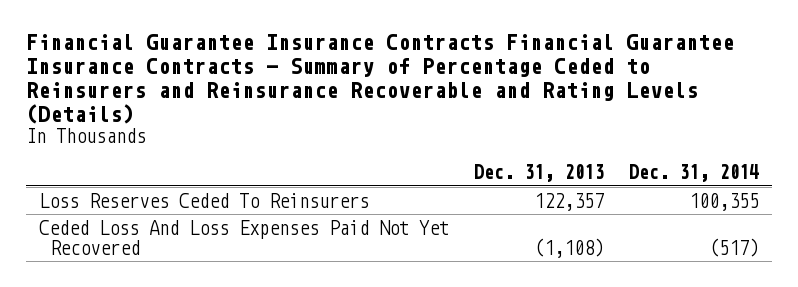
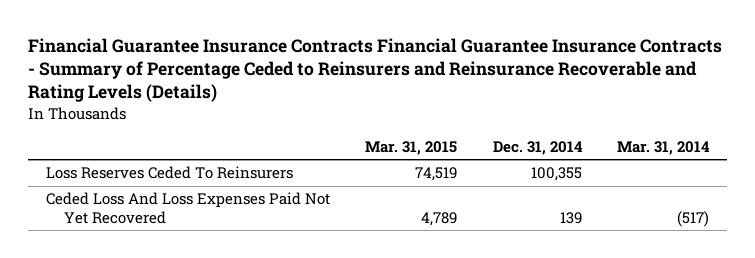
[474,164,605,183] Dec. 31, 2013 -> none
none -> [365,140,458,155] Mar. 31, 2015
none -> [617,140,711,155] Mar. 31, 2014
[709,237,760,257] (517) -> [559,211,582,224] 139

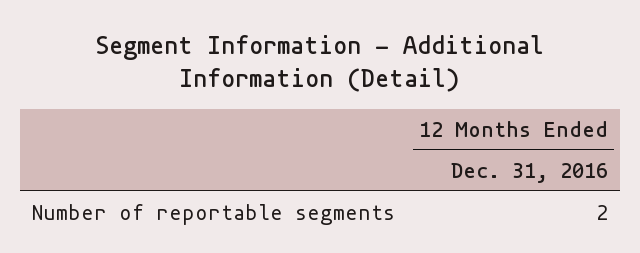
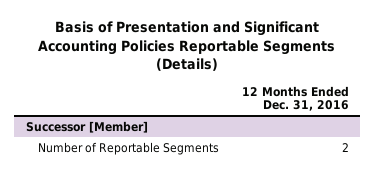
[95,34,545,93] Segment Information - Additional Information (Detail) -> [38,21,336,71] Basis of Presentation and Significant Accounting Policies Reportable Segments (Details)
none -> [25,120,148,133] Successor [Member]
[31,203,395,225] Number of reportable segments -> [37,141,219,155] Number of Reportable Segments

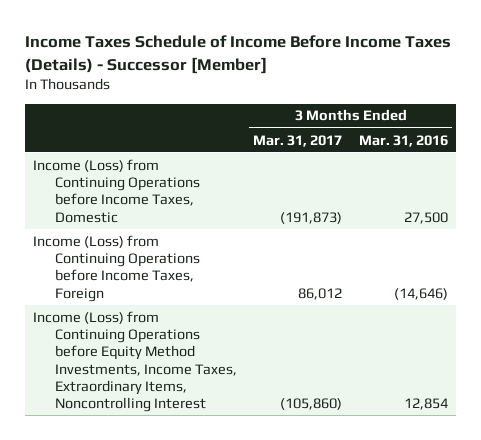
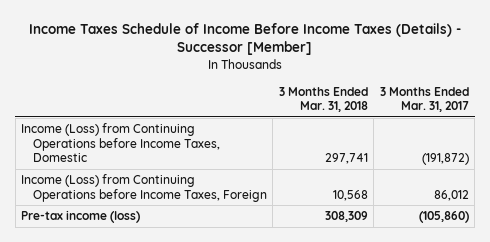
[358,134,448,147] Mar. 31, 2016 -> none
none -> [278,86,368,112] 3 Months Ended Mar. 31, 2018
[280,211,343,224] (191,873) -> [421,152,469,165] (191,872)
[32,310,237,413] Income (Loss) from Continuing Operations before Equity Method Investments, Income Taxes, Extraordinary Items, Noncontrolling Interest -> [21,210,141,224] Pre-tax income (loss)

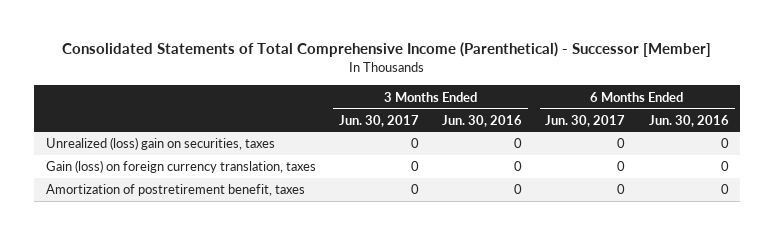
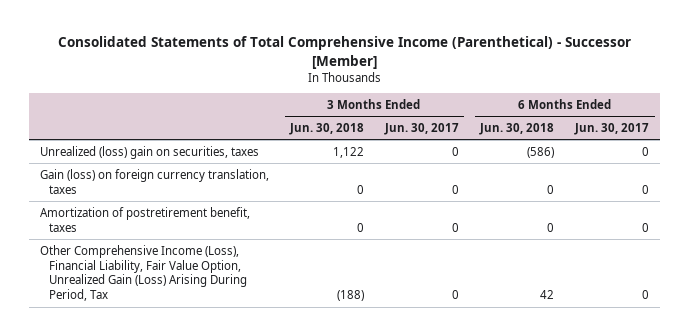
[442,114,523,127] Jun. 30, 2016 -> none
[648,114,729,127] Jun. 30, 2016 -> none
none -> [288,122,364,135] Jun. 30, 2018
none -> [479,122,555,135] Jun. 30, 2018
none -> [39,244,247,302] Other Comprehensive Income (Loss), Financial Liability, Fair Value Option, Unrealized Gain (Loss) Arising During Period, Tax

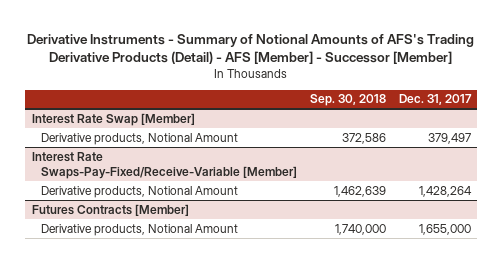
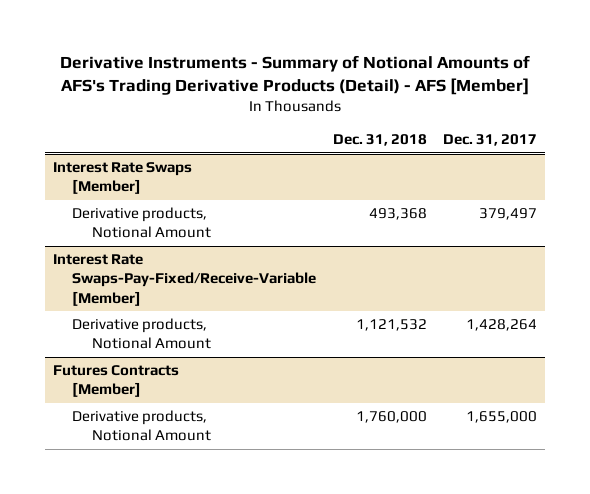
[27,33,475,65] Derivative Instruments - Summary of Notional Amounts of AFS's Trading Derivative Products (Detail) - AFS [Member] - Successor [Member] -> [59,54,530,95] Derivative Instruments - Summary of Notional Amounts of AFS's Trading Derivative Products (Detail) - AFS [Member]
[309,94,386,107] Sep. 30, 2018 -> none
none -> [332,133,427,146] Dec. 31, 2018
[32,112,196,126] Interest Rate Swap [Member] -> [52,162,192,195] Interest Rate Swaps [Member]

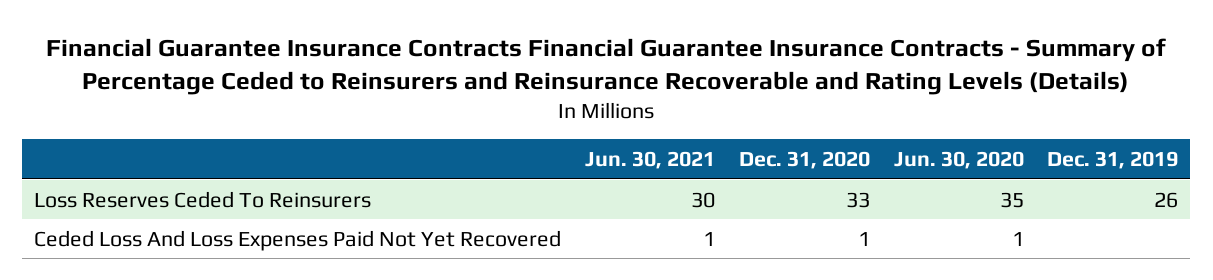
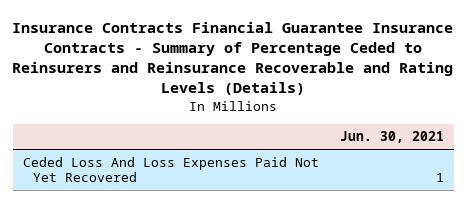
[46,37,1167,96] Financial Guarantee Insurance Contracts Financial Guarantee Insurance Contracts - Summary of Percentage Ceded to Reinsurers and Reinsurance Recoverable and Rating Levels (Details) -> [12,21,454,96] Insurance Contracts Financial Guarantee Insurance Contracts - Summary of Percentage Ceded to Reinsurers and Reinsurance Recoverable and Rating Levels (Details)
[738,151,870,170] Dec. 31, 2020 -> none
[893,151,1024,170] Jun. 30, 2020 -> none
[1047,151,1179,170] Dec. 31, 2019 -> none
[34,190,372,208] Loss Reserves Ceded To Reinsurers -> none

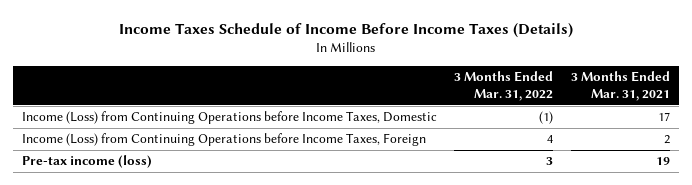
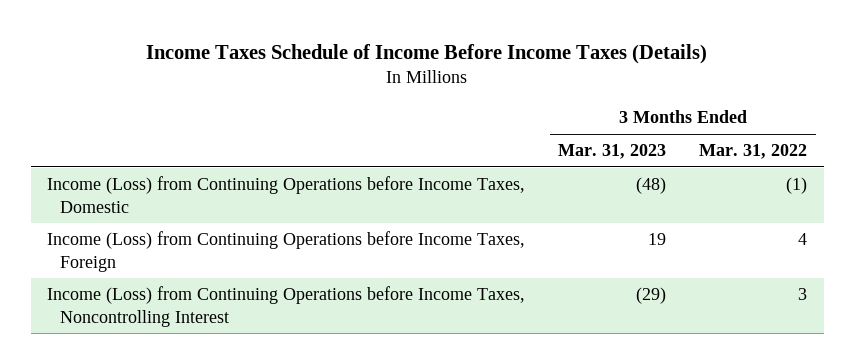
[570,70,670,102] 3 Months Ended Mar. 31, 2021 -> none
none -> [558,144,667,160] Mar. 31, 2023
[21,155,152,169] Pre-tax income (loss) -> none
none -> [47,286,526,327] Income (Loss) from Continuing Operations before Income Taxes, Noncontrolling Interest

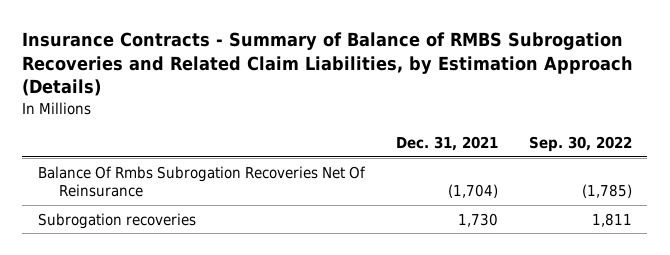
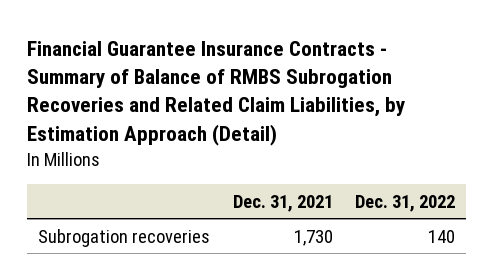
[22,31,634,97] Insurance Contracts - Summary of Balance of RMBS Subrogation Recoveries and Related Claim Liabilities, by Estimation Approach (Details) -> [27,40,406,146] Financial Guarantee Insurance Contracts - Summary of Balance of RMBS Subrogation Recoveries and Related Claim Liabilities, by Estimation Approach (Detail)
[528,136,632,153] Sep. 30, 2022 -> none
none -> [354,194,455,212] Dec. 31, 2022
[37,165,366,197] Balance Of Rmbs Subrogation Recoveries Net Of Reinsurance -> none

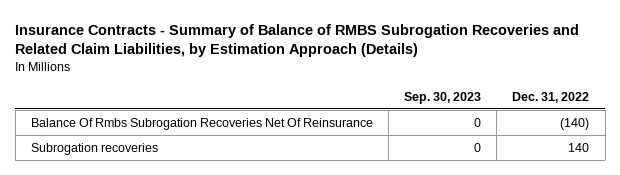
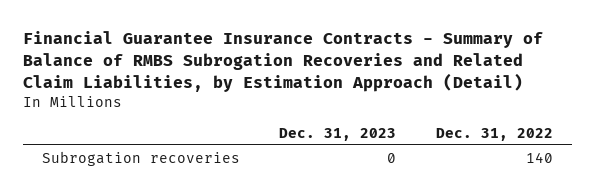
[15,23,580,58] Insurance Contracts - Summary of Balance of RMBS Subrogation Recoveries and Related Claim Liabilities, by Estimation Approach (Details) -> [22,31,543,92] Financial Guarantee Insurance Contracts - Summary of Balance of RMBS Subrogation Recoveries and Related Claim Liabilities, by Estimation Approach (Detail)
[404,91,482,104] Sep. 30, 2023 -> none
none -> [279,127,397,141] Dec. 31, 2023
[30,117,373,130] Balance Of Rmbs Subrogation Recoveries Net Of Reinsurance -> none

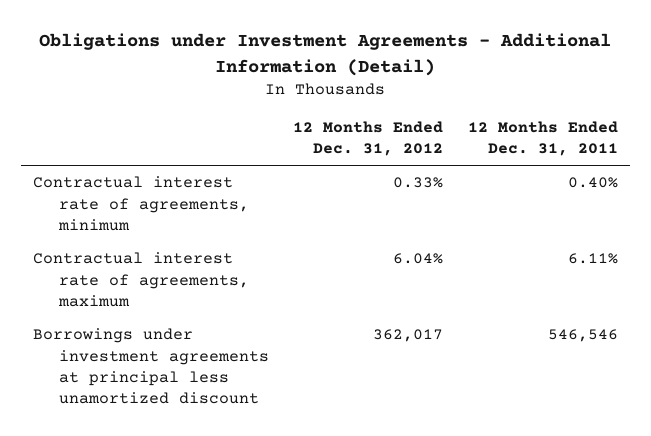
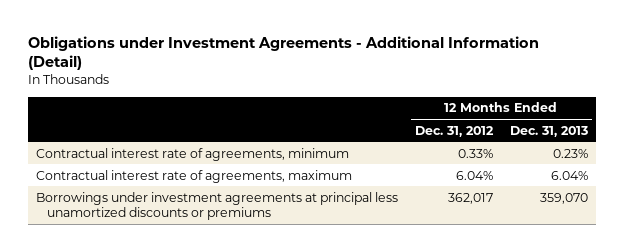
[467,120,618,157] 12 Months Ended Dec. 31, 2011 -> none
none -> [509,125,588,137] Dec. 31, 2013
[33,328,270,405] Borrowings under investment agreements at principal less unamortized discount -> [36,191,399,221] Borrowings under investment agreements at principal less unamortized discounts or premiums

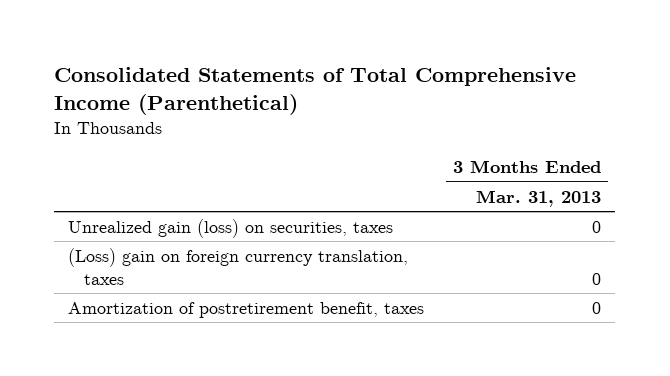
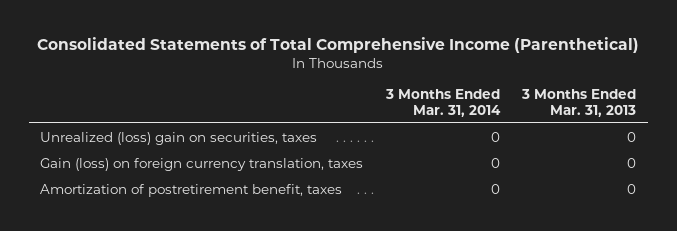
none -> [384,89,501,117] 3 Months Ended Mar. 31, 2014
[68,218,394,238] Unrealized gain (loss) on securities, taxes -> [40,131,318,145] Unrealized (loss) gain on securities, taxes
[68,247,409,285] (Loss) gain on foreign currency translation, taxes -> [40,157,364,171] Gain (loss) on foreign currency translation, taxes

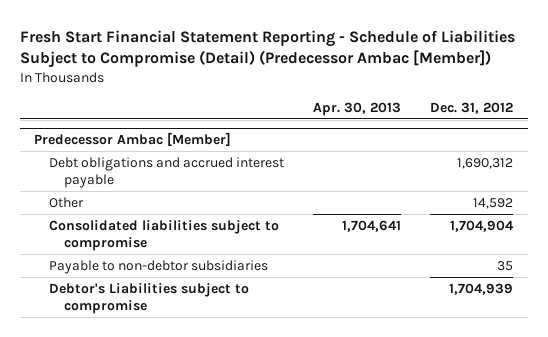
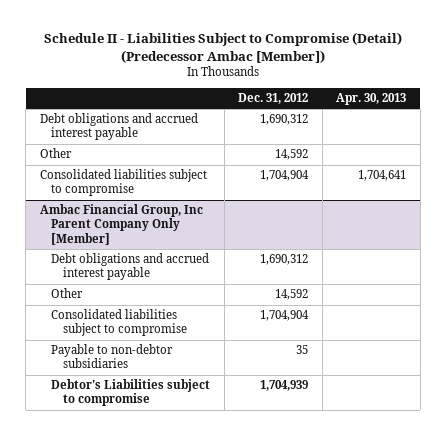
[19,29,515,69] Fresh Start Financial Statement Reporting - Schedule of Liabilities Subject to Compromise (Detail) (Predecessor Ambac [Member]) -> [44,32,403,64] Schedule II - Liabilities Subject to Compromise (Detail) (Predecessor Ambac [Member])
[34,132,232,147] Predecessor Ambac [Member] -> none
none -> [39,204,203,245] Ambac Financial Group, Inc Parent Company Only [Member]
none -> [51,253,210,281] Debt obligations and accrued interest payable
none -> [51,288,84,299] Other
none -> [51,309,187,337] Consolidated liabilities subject to compromise

